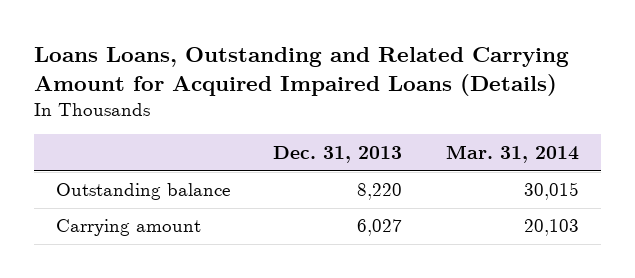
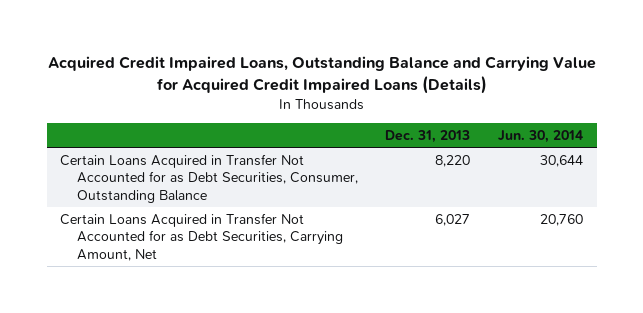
[33,47,569,97] Loans Loans, Outstanding and Related Carrying Amount for Acquired Impaired Loans (Details) -> [47,56,596,95] Acquired Credit Impaired Loans, Outstanding Balance and Carrying Value for Acquired Credit Impaired Loans (Details)
[446,144,580,163] Mar. 31, 2014 -> none
none -> [497,130,583,144] Jun. 30, 2014
[55,183,230,201] Outstanding balance -> [60,153,358,203] Certain Loans Acquired in Transfer Not Accounted for as Debt Securities, Consumer, Outstanding Balance
[55,219,201,237] Carrying amount -> [60,212,343,261] Certain Loans Acquired in Transfer Not Accounted for as Debt Securities, Carrying Amount, Net

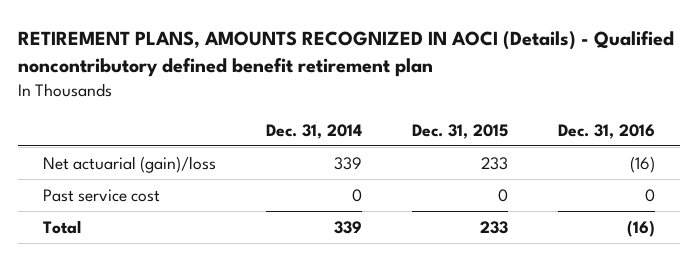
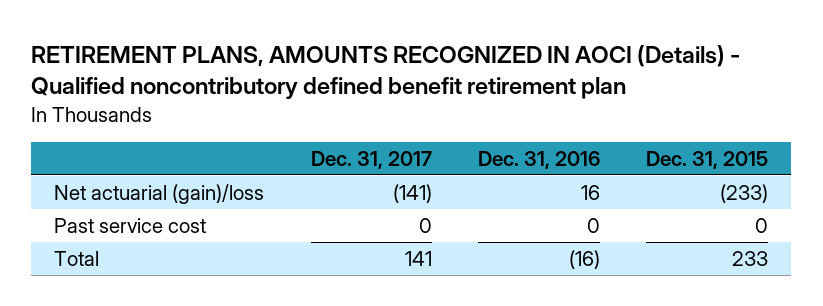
[265,123,362,139] Dec. 31, 2014 -> none
none -> [310,150,432,169] Dec. 31, 2017
[480,156,508,170] 233 -> [720,183,769,203] (233)
[630,155,656,173] (16) -> [580,184,600,200] 16

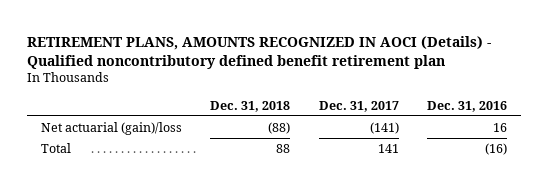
[646,150,769,169] Dec. 31, 2015 -> none
none -> [210,100,291,112] Dec. 31, 2018
[54,217,207,233] Past service cost -> none

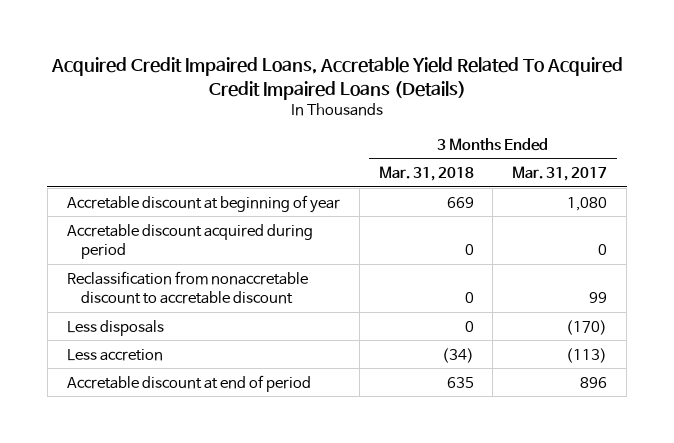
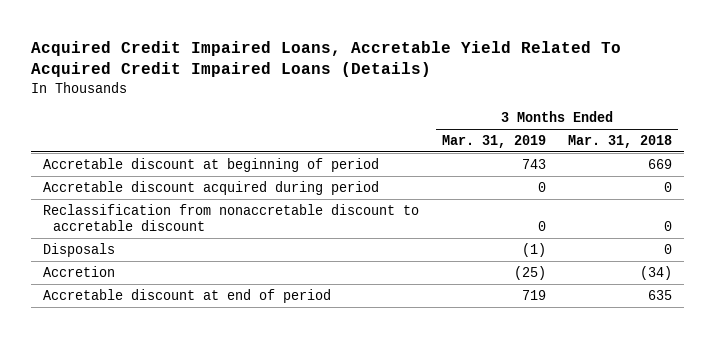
[512,166,608,182] Mar. 31, 2017 -> none
none -> [441,134,546,148] Mar. 31, 2019
[66,194,340,213] Accretable discount at beginning of year -> [42,157,379,172] Accretable discount at beginning of period
[66,319,164,336] Less disposals -> [42,242,115,257] Disposals
[66,348,163,361] Less accretion -> [42,265,115,277] Accretion

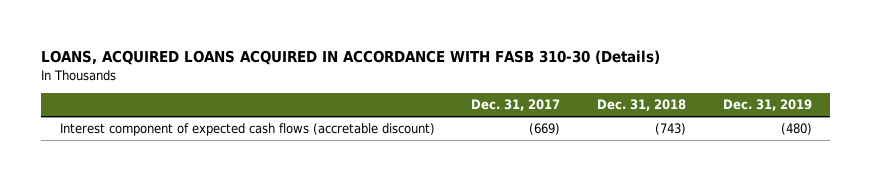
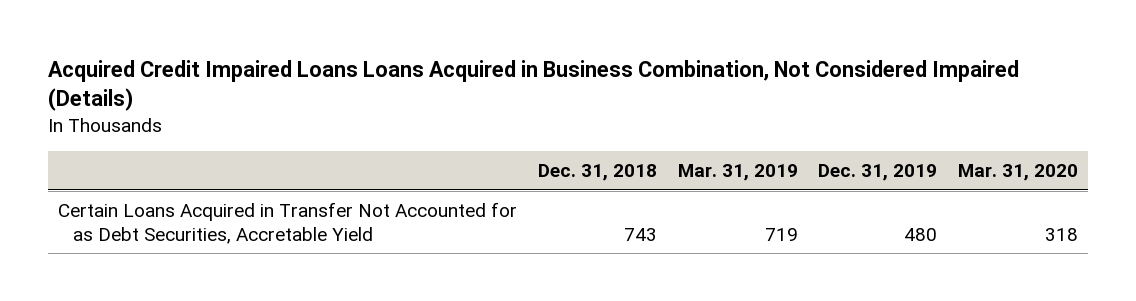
[41,49,661,65] LOANS, ACQUIRED LOANS ACQUIRED IN ACCORDANCE WITH FASB 310-30 (Details) -> [47,60,1019,112] Acquired Credit Impaired Loans Loans Acquired in Business Combination, Not Considered Impaired (Details)
[471,99,561,112] Dec. 31, 2017 -> none
none -> [677,163,798,181] Mar. 31, 2019
none -> [958,163,1079,181] Mar. 31, 2020
[59,123,435,137] Interest component of expected cash flows (accretable discount) -> none
none -> [58,202,518,244] Certain Loans Acquired in Transfer Not Accounted for as Debt Securities, Accretable Yield

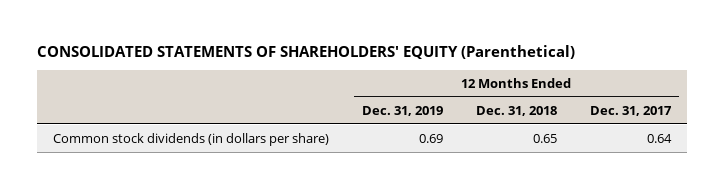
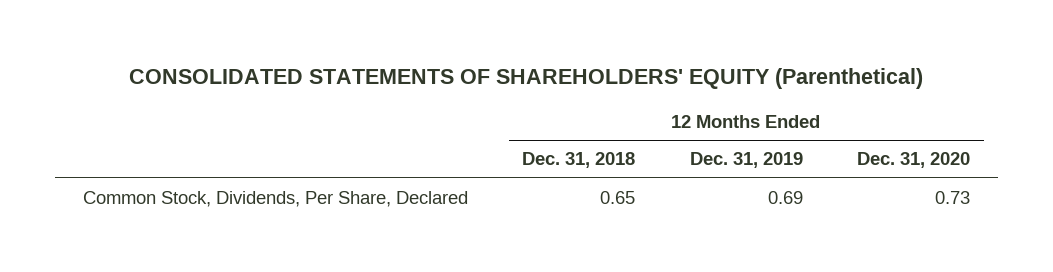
[589,105,672,116] Dec. 31, 2017 -> none
none -> [857,152,971,169] Dec. 31, 2020
[53,133,330,147] Common stock dividends (in dollars per share) -> [82,191,468,208] Common Stock, Dividends, Per Share, Declared

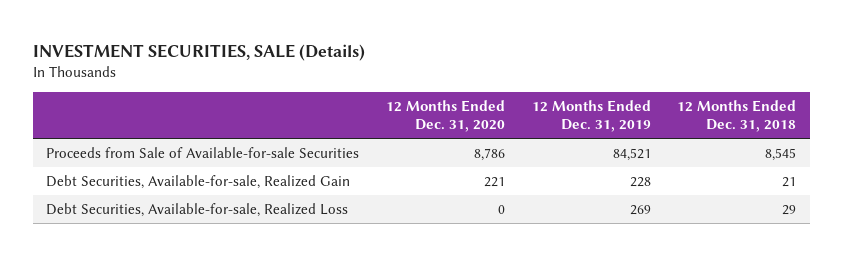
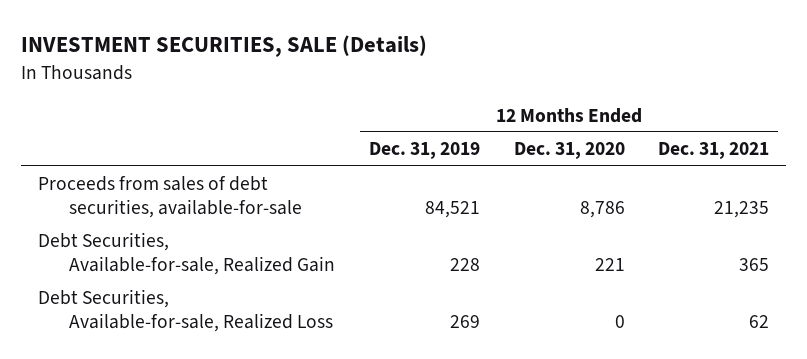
[677,100,797,133] 12 Months Ended Dec. 31, 2018 -> none
none -> [658,142,770,160] Dec. 31, 2021
[46,146,360,158] Proceeds from Sale of Available-for-sale Securities -> [38,176,303,219] Proceeds from sales of debt securities, available-for-sale

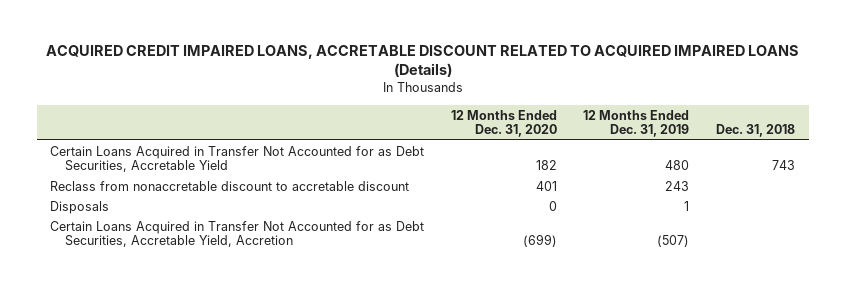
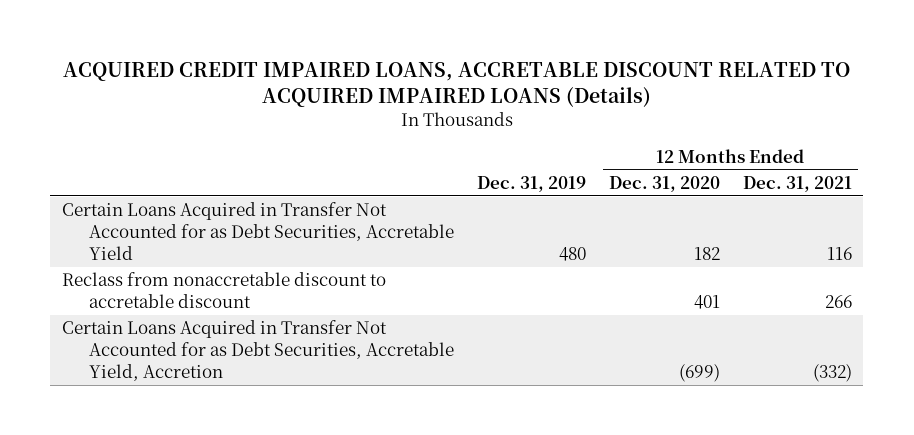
[583,109,690,138] 12 Months Ended Dec. 31, 2019 -> none
[716,124,796,138] Dec. 31, 2018 -> none
none -> [476,175,586,192] Dec. 31, 2019
none -> [742,175,852,192] Dec. 31, 2021
[49,200,109,214] Disposals -> none

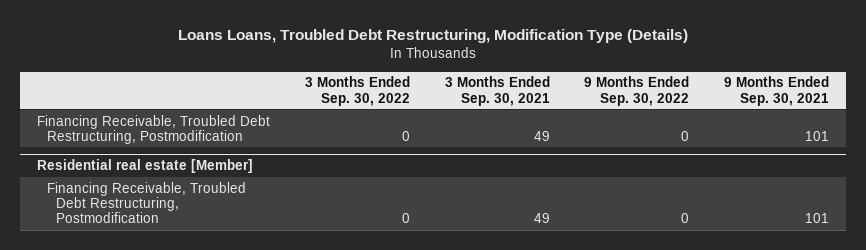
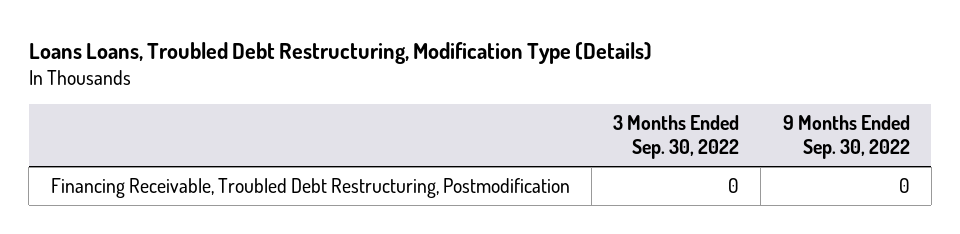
[444,76,550,106] 3 Months Ended Sep. 30, 2021 -> none
[723,76,829,106] 9 Months Ended Sep. 30, 2021 -> none
[37,159,254,174] Residential real estate [Member] -> none
[46,181,246,224] Financing Receivable, Troubled Debt Restructuring, Postmodification -> none

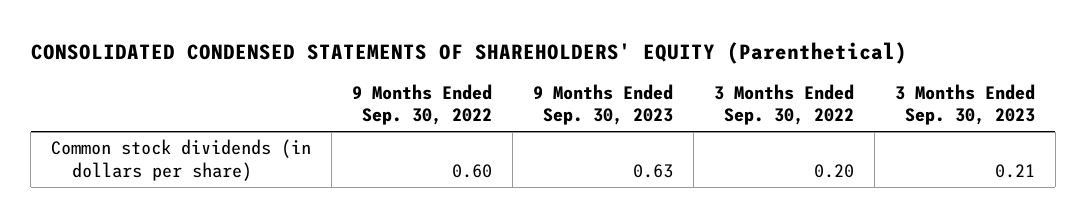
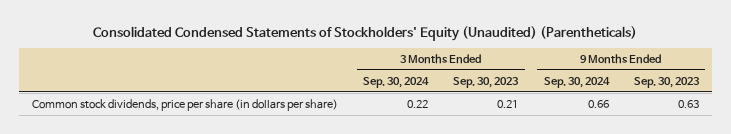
[30,41,907,64] CONSOLIDATED CONDENSED STATEMENTS OF SHAREHOLDERS' EQUITY (Parenthetical) -> [93,25,638,41] Consolidated Condensed Statements of Stockholders' Equity (Unaudited) (Parentheticals)
[352,83,493,126] 9 Months Ended Sep. 30, 2022 -> none
[713,83,854,126] 3 Months Ended Sep. 30, 2022 -> none
none -> [363,76,430,88] Sep. 30, 2024
none -> [543,76,610,88] Sep. 30, 2024
[51,139,312,181] Common stock dividends (in dollars per share) -> [31,98,338,111] Common stock dividends, price per share (in dollars per share)

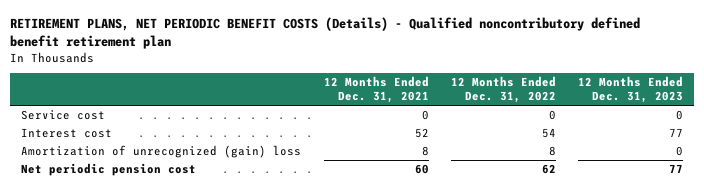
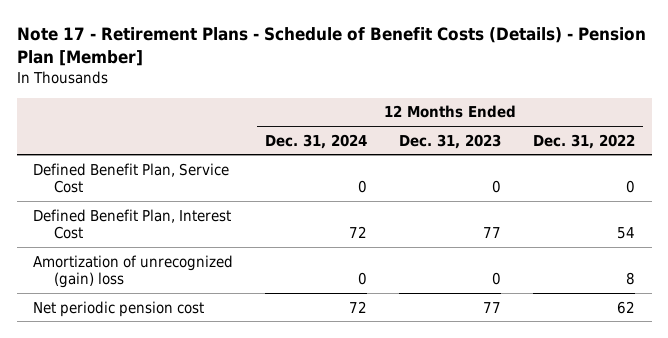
[10,17,641,50] RETIREMENT PLANS, NET PERIODIC BENEFIT COSTS (Details) - Qualified noncontributory defined benefit retirement plan -> [16,26,646,66] Note 17 - Retirement Plans - Schedule of Benefit Costs (Details) - Pension Plan [Member]
[323,76,429,104] 12 Months Ended Dec. 31, 2021 -> none
none -> [264,133,367,149] Dec. 31, 2024
[21,110,106,121] Service cost -> [32,162,229,194] Defined Benefit Plan, Service Cost
[21,128,113,139] Interest cost -> [32,208,231,240] Defined Benefit Plan, Interest Cost

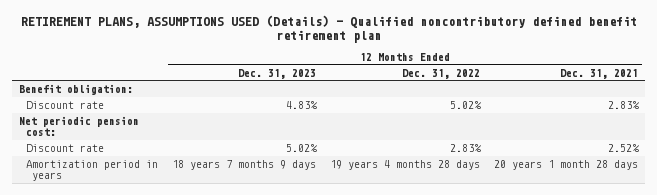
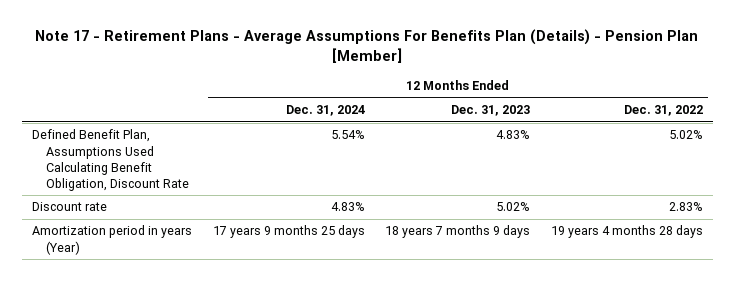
[20,14,637,43] RETIREMENT PLANS, ASSUMPTIONS USED (Details) - Qualified noncontributory defined benefit retirement plan -> [35,29,699,64] Note 17 - Retirement Plans - Average Assumptions For Benefits Plan (Details) - Pension Plan [Member]
[560,68,639,79] Dec. 31, 2021 -> none
none -> [285,105,365,117] Dec. 31, 2024
[19,84,134,96] Benefit obligation: -> none
[19,116,140,137] Net periodic pension cost: -> none
[25,101,104,110] Discount rate -> [32,129,189,191] Defined Benefit Plan, Assumptions Used Calculating Benefit Obligation, Discount Rate
[25,160,158,182] Amortization period in years -> [32,225,193,255] Amortization period in years (Year)

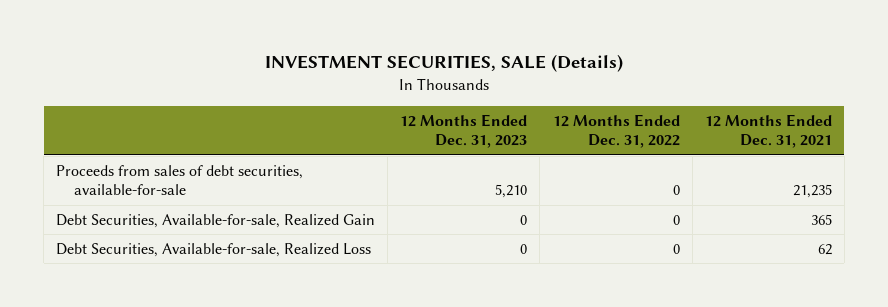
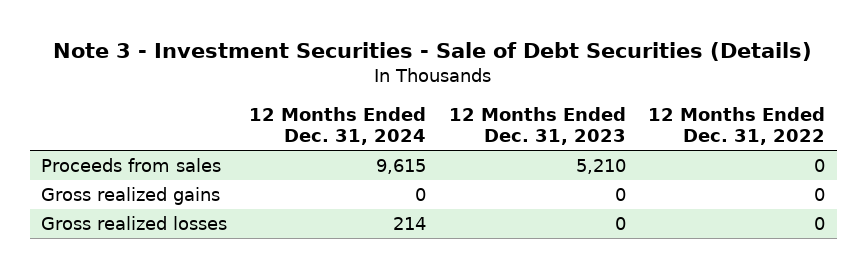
[264,54,623,73] INVESTMENT SECURITIES, SALE (Details) -> [53,41,813,61] Note 3 - Investment Securities - Sale of Debt Securities (Details)
[704,113,832,149] 12 Months Ended Dec. 31, 2021 -> none
none -> [249,106,427,146] 12 Months Ended Dec. 31, 2024
[56,164,304,196] Proceeds from sales of debt securities, available-for-sale -> [40,158,221,173] Proceeds from sales
[56,213,376,228] Debt Securities, Available-for-sale, Realized Gain -> [40,187,220,206] Gross realized gains
[56,242,372,257] Debt Securities, Available-for-sale, Realized Loss -> [40,216,227,231] Gross realized losses

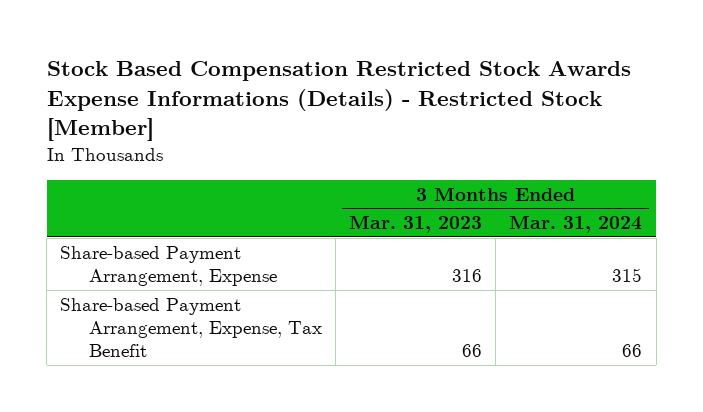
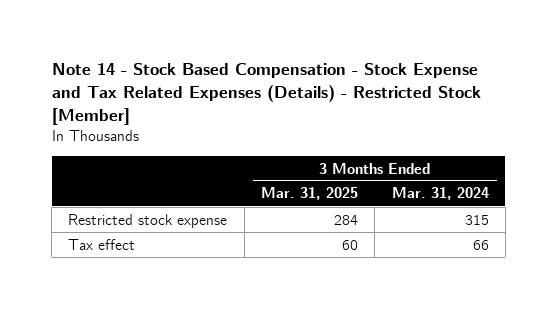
[46,61,631,142] Stock Based Compensation Restricted Stock Awards Expense Informations (Details) - Restricted Stock [Member] -> [51,62,481,126] Note 14 - Stock Based Compensation - Stock Expense and Tax Related Expenses (Details) - Restricted Stock [Member]
[349,215,483,234] Mar. 31, 2023 -> none
none -> [260,187,358,201] Mar. 31, 2025
[60,245,278,286] Share-based Payment Arrangement, Expense -> [68,213,228,228] Restricted stock expense
[60,297,323,358] Share-based Payment Arrangement, Expense, Tax Benefit -> [68,238,136,250] Tax effect

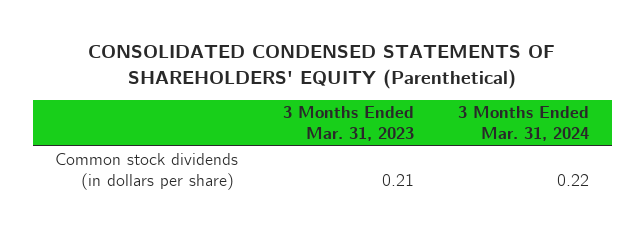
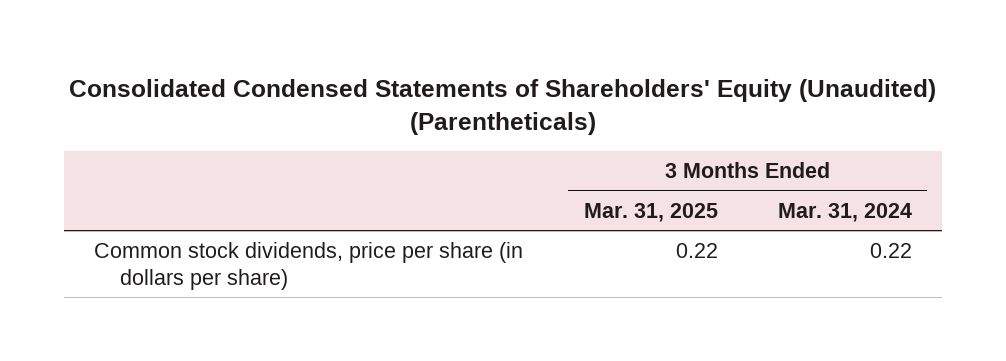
[88,45,556,89] CONSOLIDATED CONDENSED STATEMENTS OF SHAREHOLDERS' EQUITY (Parenthetical) -> [69,79,937,136] Consolidated Condensed Statements of Shareholders' Equity (Unaudited) (Parentheticals)
[282,106,414,141] 3 Months Ended Mar. 31, 2023 -> none
none -> [583,202,718,222] Mar. 31, 2025
[55,153,239,190] Common stock dividends (in dollars per share) -> [94,241,524,290] Common stock dividends, price per share (in dollars per share)

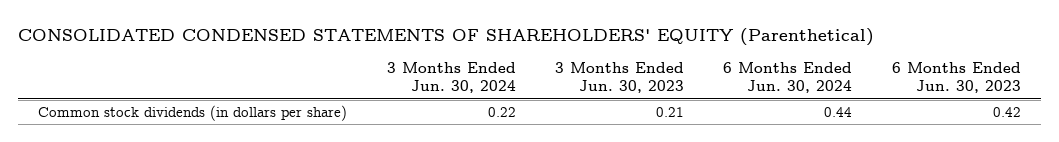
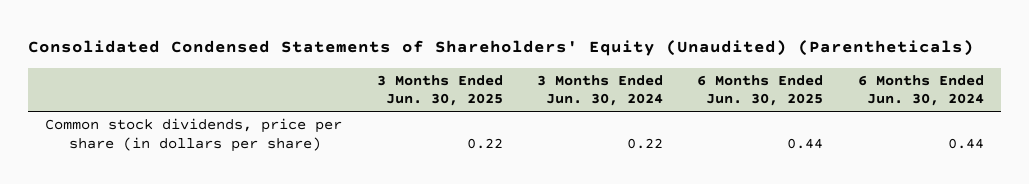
[18,27,875,46] CONSOLIDATED CONDENSED STATEMENTS OF SHAREHOLDERS' EQUITY (Parenthetical) -> [28,40,975,57] Consolidated Condensed Statements of Shareholders' Equity (Unaudited) (Parentheticals)
[555,61,685,94] 3 Months Ended Jun. 30, 2023 -> none
[891,61,1021,94] 6 Months Ended Jun. 30, 2023 -> none
none -> [376,74,503,107] 3 Months Ended Jun. 30, 2025
none -> [697,74,824,107] 6 Months Ended Jun. 30, 2025
[38,105,348,122] Common stock dividends (in dollars per share) -> [45,117,343,152] Common stock dividends, price per share (in dollars per share)

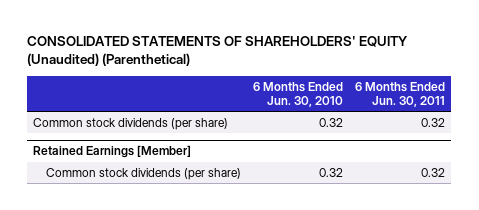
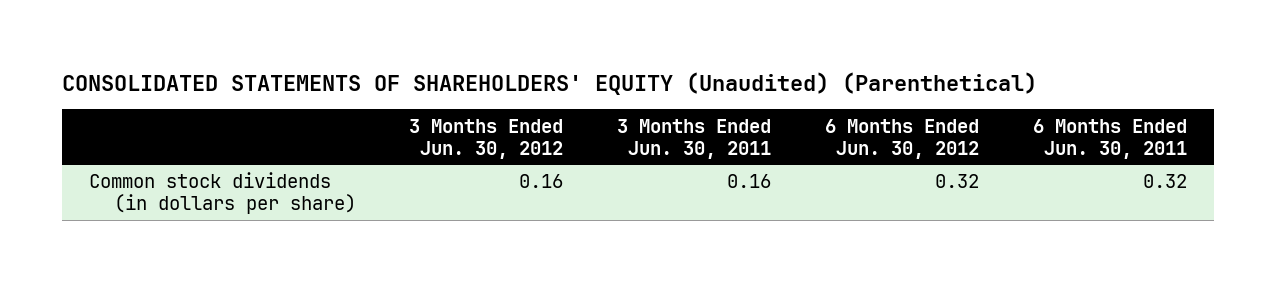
[253,81,344,108] 6 Months Ended Jun. 30, 2010 -> none
none -> [409,118,564,159] 3 Months Ended Jun. 30, 2012
none -> [617,118,772,159] 3 Months Ended Jun. 30, 2011
none -> [824,118,979,159] 6 Months Ended Jun. 30, 2012
[33,145,192,159] Retained Earnings [Member] -> none
[46,167,242,180] Common stock dividends (per share) -> none
[33,117,229,130] Common stock dividends (per share) -> [88,172,356,215] Common stock dividends (in dollars per share)

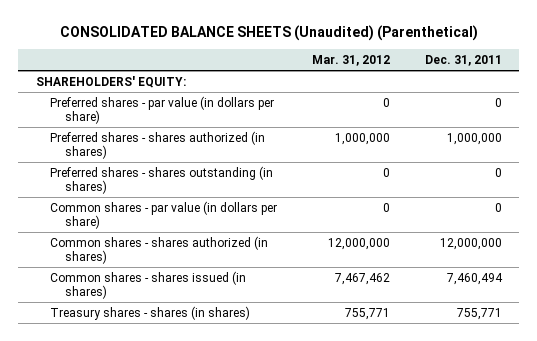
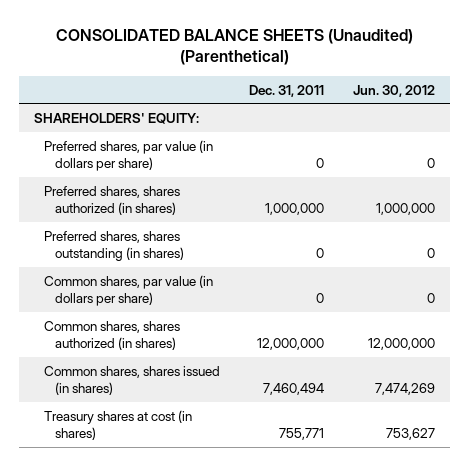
[311,55,390,67] Mar. 31, 2012 -> none
none -> [353,84,436,97] Jun. 30, 2012
[50,95,275,124] Preferred shares - par value (in dollars per share) -> [44,139,214,171] Preferred shares, par value (in dollars per share)
[50,130,266,159] Preferred shares - shares authorized (in shares) -> [44,185,181,215] Preferred shares, shares authorized (in shares)
[50,165,274,194] Preferred shares - shares outstanding (in shares) -> [44,230,184,261] Preferred shares, shares outstanding (in shares)
[50,200,278,229] Common shares - par value (in dollars per share) -> [44,274,214,306] Common shares, par value (in dollars per share)
[50,235,269,264] Common shares - shares authorized (in shares) -> [44,320,181,350] Common shares, shares authorized (in shares)
[50,270,247,299] Common shares - shares issued (in shares) -> [44,365,221,395] Common shares, shares issued (in shares)
[50,305,251,320] Treasury shares - shares (in shares) -> [44,409,193,440] Treasury shares at cost (in shares)

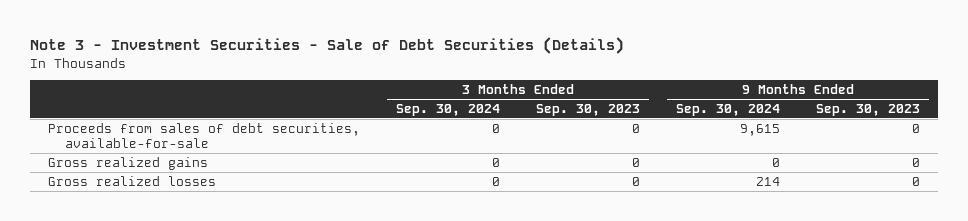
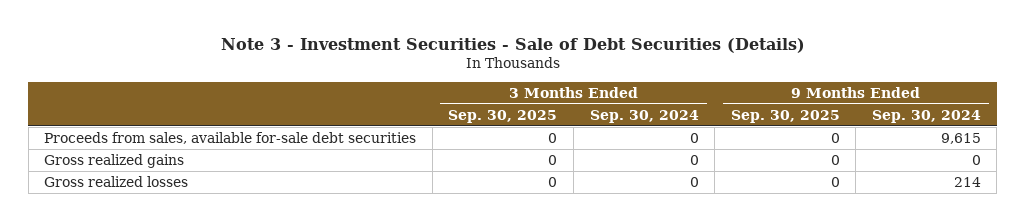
[536,103,641,116] Sep. 30, 2023 -> none
[815,103,920,116] Sep. 30, 2023 -> none
none -> [448,109,558,123] Sep. 30, 2025
none -> [730,109,840,123] Sep. 30, 2025
[48,122,361,149] Proceeds from sales of debt securities, available-for-sale -> [44,131,417,144] Proceeds from sales, available for-sale debt securities

